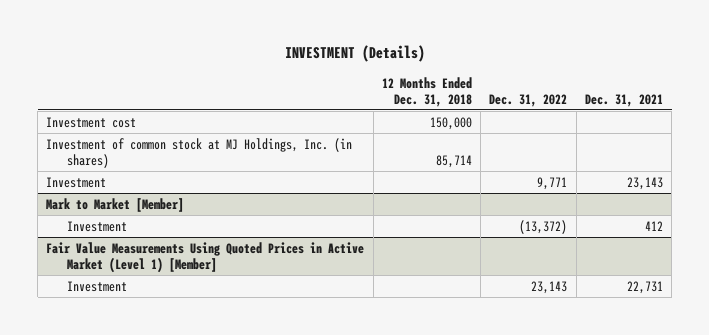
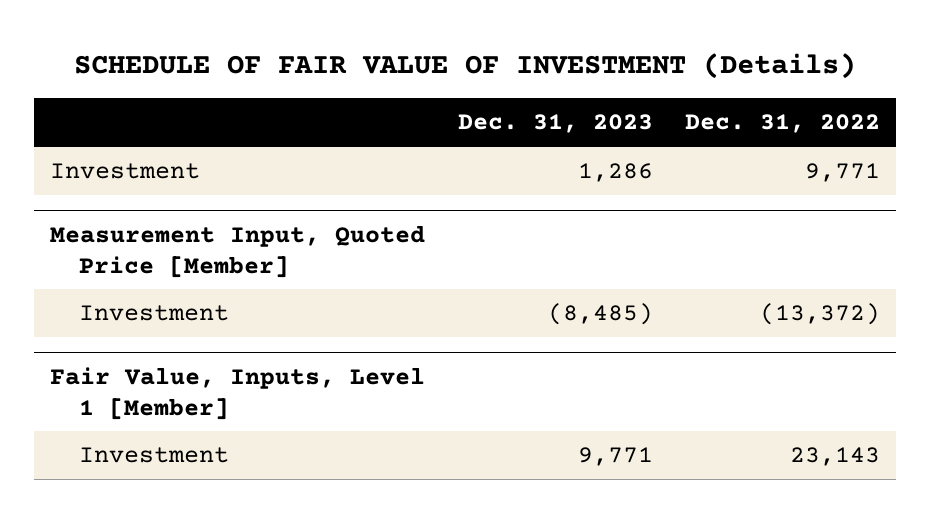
[284,45,425,63] INVESTMENT (Details) -> [74,53,857,80] SCHEDULE OF FAIR VALUE OF INVESTMENT (Details)
[381,76,472,107] 12 Months Ended Dec. 31, 2018 -> none
[584,93,663,107] Dec. 31, 2021 -> none
none -> [457,114,653,134] Dec. 31, 2023
[46,116,137,128] Investment cost -> none
[46,137,353,168] Investment of common stock at MJ Holdings, Inc. (in shares) -> none
[46,197,185,212] Mark to Market [Member] -> [50,224,426,278] Measurement Input, Quoted Price [Member]
[46,241,365,273] Fair Value Measurements Using Quoted Prices in Active Market (Level 1) [Member] -> [50,366,426,420] Fair Value, Inputs, Level 1 [Member]

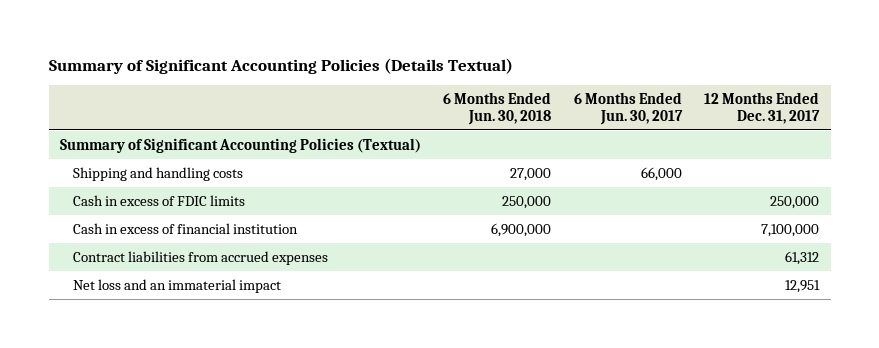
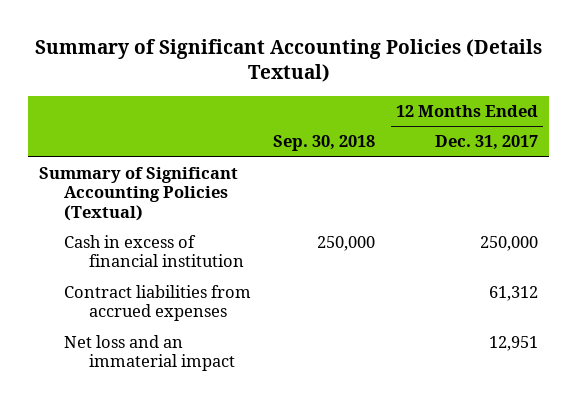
[443,91,552,125] 6 Months Ended Jun. 30, 2018 -> none
[573,91,683,125] 6 Months Ended Jun. 30, 2017 -> none
none -> [272,135,375,152] Sep. 30, 2018
[72,166,243,181] Shipping and handling costs -> none
[72,194,245,206] Cash in excess of FDIC limits -> none
[761,223,820,237] 7,100,000 -> [480,236,539,252] 250,000

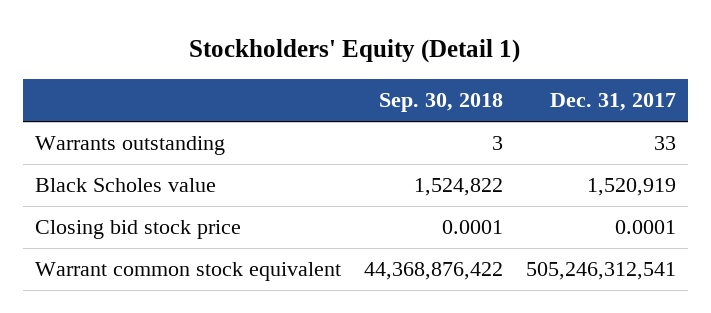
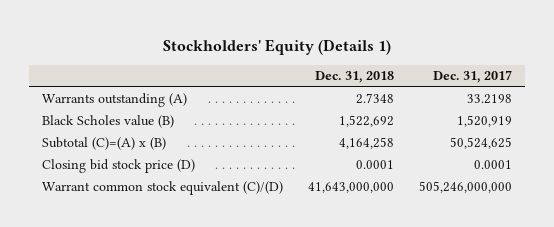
[189,38,521,63] Stockholders' Equity (Detail 1) -> [163,38,392,55] Stockholders' Equity (Details 1)
[378,93,503,113] Sep. 30, 2018 -> none
none -> [315,71,395,84] Dec. 31, 2018
[34,136,225,156] Warrants outstanding -> [41,93,187,108] Warrants outstanding (A)
[654,136,677,151] 33 -> [467,94,513,105] 33.2198
[34,178,216,193] Black Scholes value -> [41,115,174,129] Black Scholes value (B)
none -> [41,137,166,151] Subtotal (C)=(A) x (B)
[34,220,241,240] Closing bid stock price -> [41,159,195,174] Closing bid stock price (D)
[34,262,341,282] Warrant common stock equivalent -> [41,181,283,196] Warrant common stock equivalent (C)/(D)
[526,262,677,281] 505,246,312,541 -> [419,181,513,194] 505,246,000,000

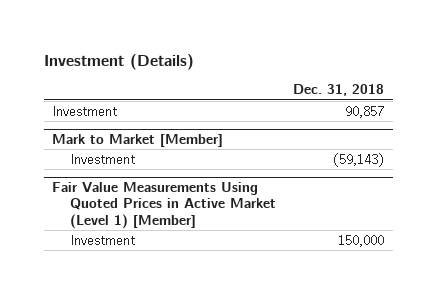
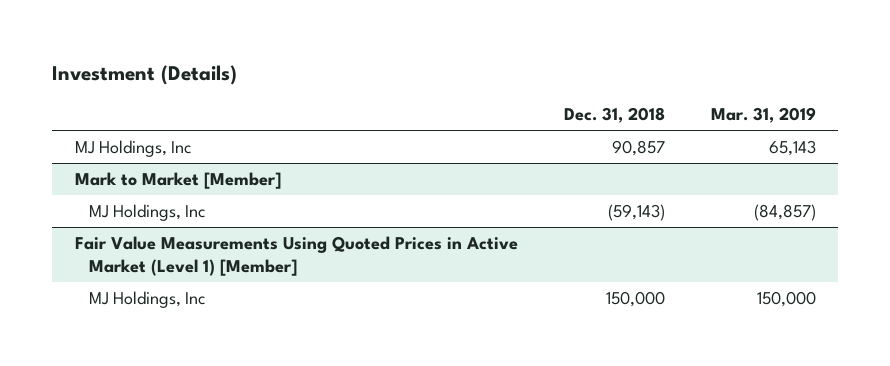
none -> [710,107,816,124] Mar. 31, 2019
[52,105,118,116] Investment -> [74,140,191,158] MJ Holdings, Inc
[69,153,135,164] Investment -> [88,204,205,222] MJ Holdings, Inc
[69,234,135,245] Investment -> [88,291,205,309] MJ Holdings, Inc

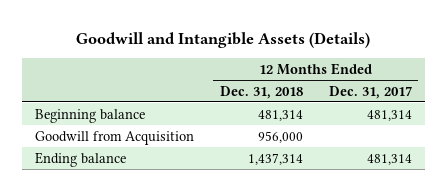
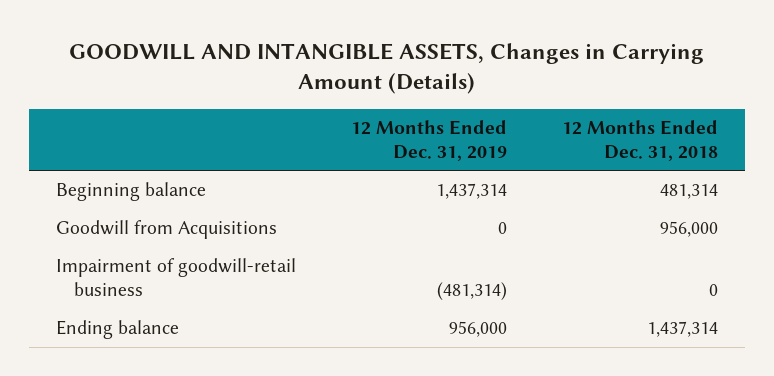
[76,31,371,48] Goodwill and Intangible Assets (Details) -> [69,43,705,95] GOODWILL AND INTANGIBLE ASSETS, Changes in Carrying Amount (Details)
[328,85,412,99] Dec. 31, 2017 -> none
none -> [351,120,508,161] 12 Months Ended Dec. 31, 2019
[34,130,194,145] Goodwill from Acquisition -> [56,220,278,240] Goodwill from Acquisitions
none -> [56,258,297,296] Impairment of goodwill-retail business

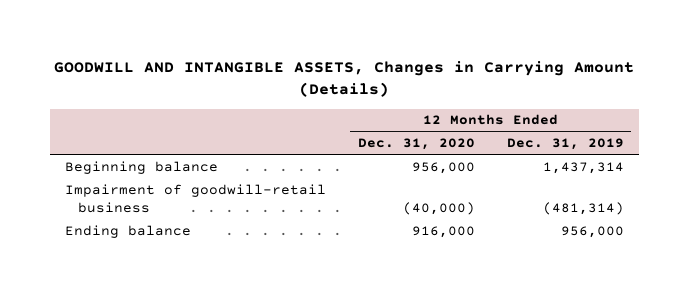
[561,120,718,161] 12 Months Ended Dec. 31, 2018 -> none
none -> [357,138,475,151] Dec. 31, 2020
[56,220,278,240] Goodwill from Acquisitions -> none

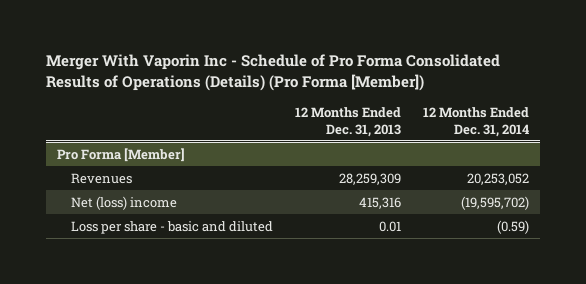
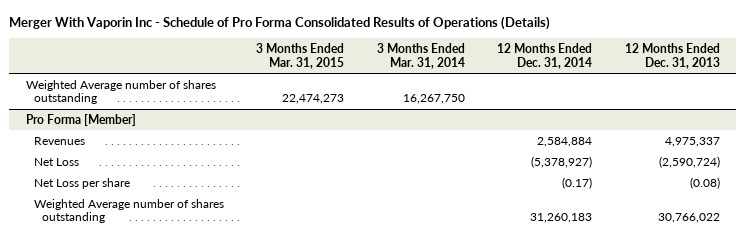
[45,54,500,91] Merger With Vaporin Inc - Schedule of Pro Forma Consolidated Results of Operations (Details) (Pro Forma [Member]) -> [9,16,551,31] Merger With Vaporin Inc - Schedule of Pro Forma Consolidated Results of Operations (Details)
none -> [256,43,345,69] 3 Months Ended Mar. 31, 2015
none -> [376,43,465,69] 3 Months Ended Mar. 31, 2014
none -> [25,79,216,105] Weighted Average number of shares outstanding
[338,172,401,185] 28,259,309 -> [664,136,720,147] 4,975,337
[466,172,529,185] 20,253,052 -> [537,136,593,147] 2,584,884
[70,195,177,210] Net (loss) income -> [33,157,79,166] Net Loss
[358,196,401,209] 415,316 -> [658,155,720,168] (2,590,724)
[460,195,529,210] (19,595,702) -> [531,155,593,168] (5,378,927)
[70,220,273,234] Loss per share - basic and diluted -> [33,177,130,189] Net Loss per share
[378,220,401,232] 0.01 -> [689,176,720,189] (0.08)
[496,219,529,234] (0.59) -> [562,176,593,189] (0.17)
none -> [33,198,224,224] Weighted Average number of shares outstanding

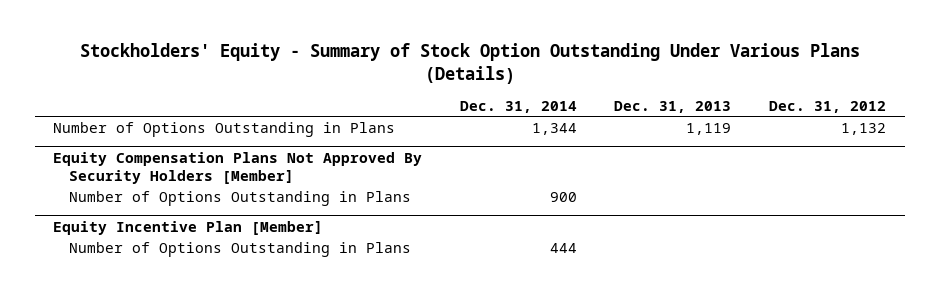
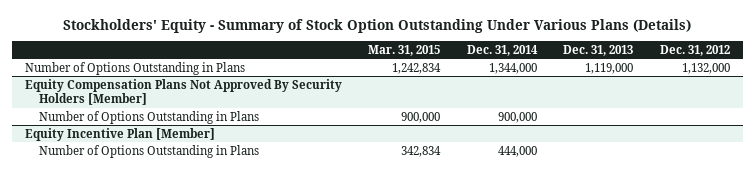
none -> [368,44,441,56] Mar. 31, 2015
[531,122,577,135] 1,344 -> [488,62,537,74] 1,344,000
[686,122,732,135] 1,119 -> [585,62,634,74] 1,119,000
[840,122,886,135] 1,132 -> [681,62,730,74] 1,132,000
[549,191,577,202] 900 -> [497,111,537,123] 900,000
[549,242,577,253] 444 -> [497,145,537,157] 444,000

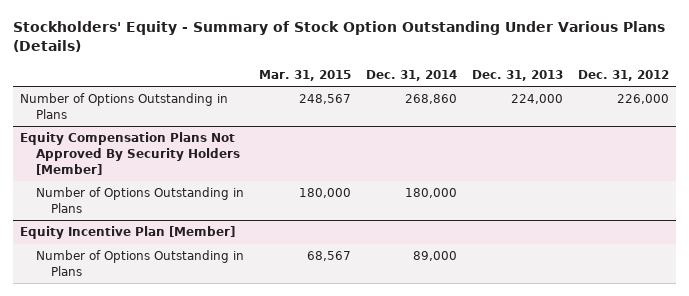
[392,62,442,74] 1,242,834 -> [298,94,351,105] 248,567
[488,62,537,74] 1,344,000 -> [404,94,457,105] 268,860
[585,62,634,74] 1,119,000 -> [510,94,563,105] 224,000
[681,62,730,74] 1,132,000 -> [616,94,669,105] 226,000
[401,111,441,123] 900,000 -> [298,188,351,199] 180,000
[497,111,537,123] 900,000 -> [404,188,457,199] 180,000
[401,145,442,157] 342,834 -> [306,251,351,262] 68,567
[497,145,537,157] 444,000 -> [412,251,457,262] 89,000

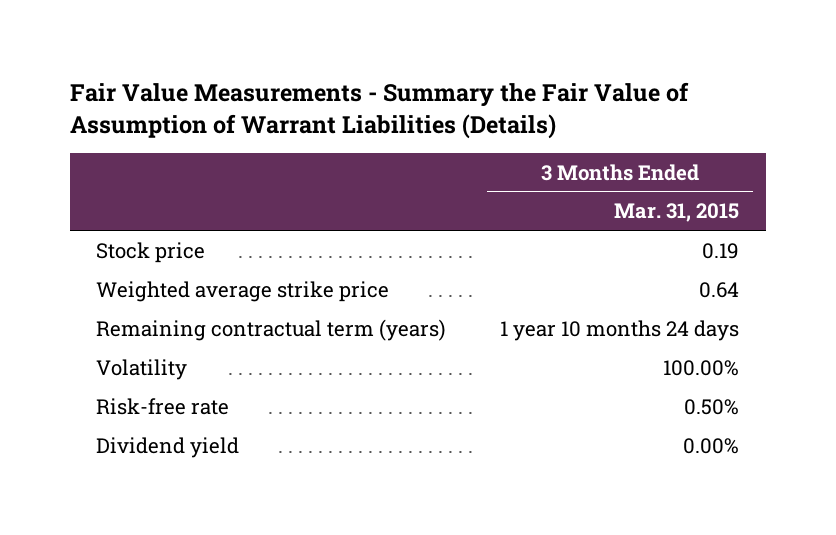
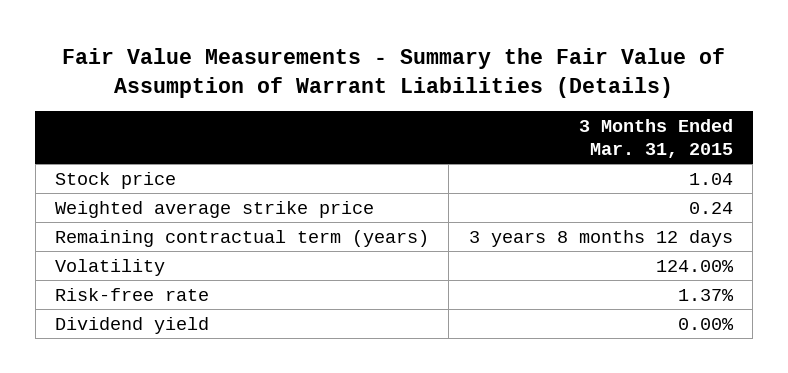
[702,242,740,259] 0.19 -> [688,172,733,185] 1.04
[699,281,740,298] 0.64 -> [688,201,733,214] 0.24
[500,319,740,341] 1 year 10 months 24 days -> [468,229,733,247] 3 years 8 months 12 days
[663,359,740,376] 100.00% -> [655,259,734,272] 124.00%
[684,398,740,415] 0.50% -> [677,288,734,301] 1.37%

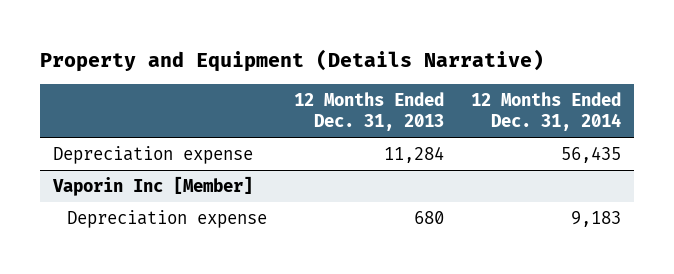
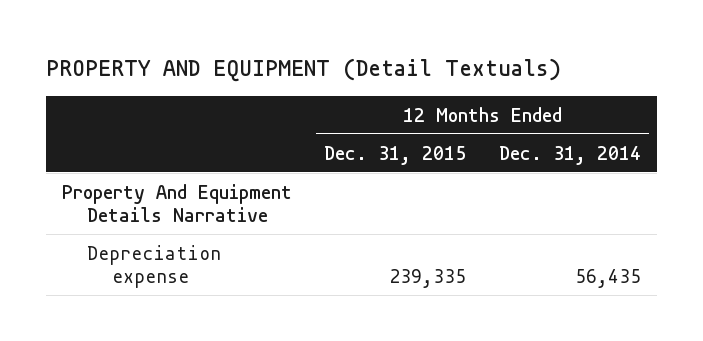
[39,48,544,72] Property and Equipment (Details Narrative) -> [45,58,561,83] PROPERTY AND EQUIPMENT (Detail Textuals)
[293,91,444,132] 12 Months Ended Dec. 31, 2013 -> none
none -> [324,145,467,165] Dec. 31, 2015
none -> [62,183,293,222] Property And Equipment Details Narrative
[52,176,254,197] Vaporin Inc [Member] -> none
[67,210,268,229] Depreciation expense -> none

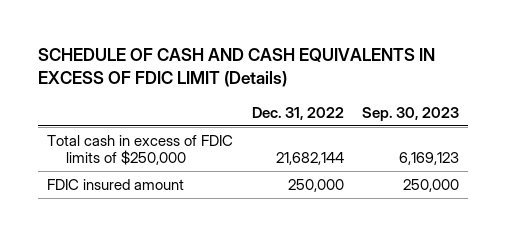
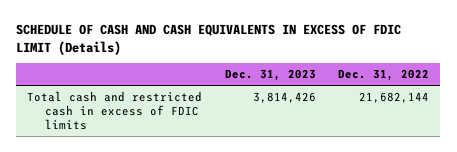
[362,106,460,121] Sep. 30, 2023 -> none
none -> [224,69,316,82] Dec. 31, 2023
[47,178,185,190] FDIC insured amount -> none
[47,134,234,165] Total cash in excess of FDIC limits of $250,000 -> [27,90,203,130] Total cash and restricted cash in excess of FDIC limits

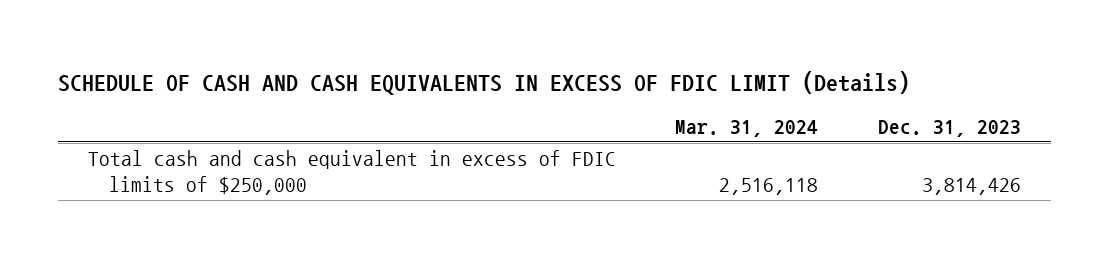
[338,69,430,82] Dec. 31, 2022 -> none
none -> [675,119,819,137] Mar. 31, 2024
[27,90,203,130] Total cash and restricted cash in excess of FDIC limits -> [87,150,616,195] Total cash and cash equivalent in excess of FDIC limits of $250,000

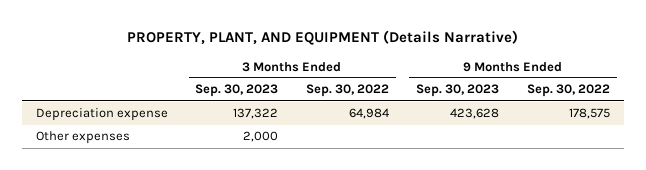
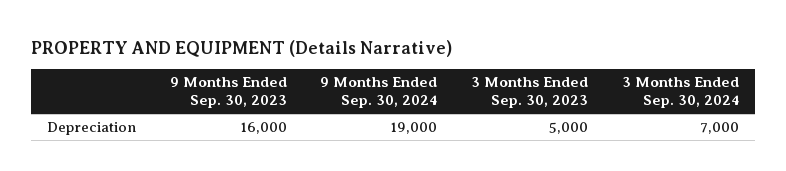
[126,30,518,46] PROPERTY, PLANT, AND EQUIPMENT (Details Narrative) -> [30,39,452,57] PROPERTY AND EQUIPMENT (Details Narrative)
[305,84,389,98] Sep. 30, 2022 -> none
[526,84,610,98] Sep. 30, 2022 -> none
none -> [320,77,438,109] 9 Months Ended Sep. 30, 2024
none -> [621,77,739,109] 3 Months Ended Sep. 30, 2024
[36,131,131,145] Other expenses -> none
[36,108,169,122] Depreciation expense -> [47,122,137,136] Depreciation
[233,108,279,120] 137,322 -> [549,122,589,135] 5,000
[450,108,500,120] 423,628 -> [239,122,287,135] 16,000

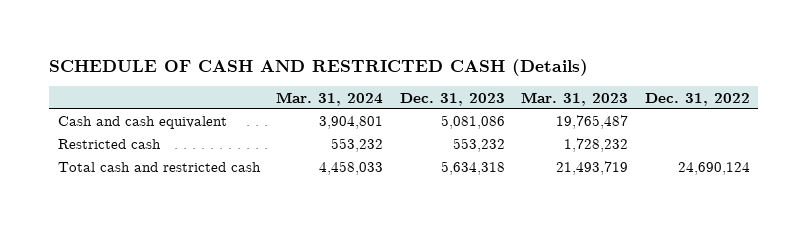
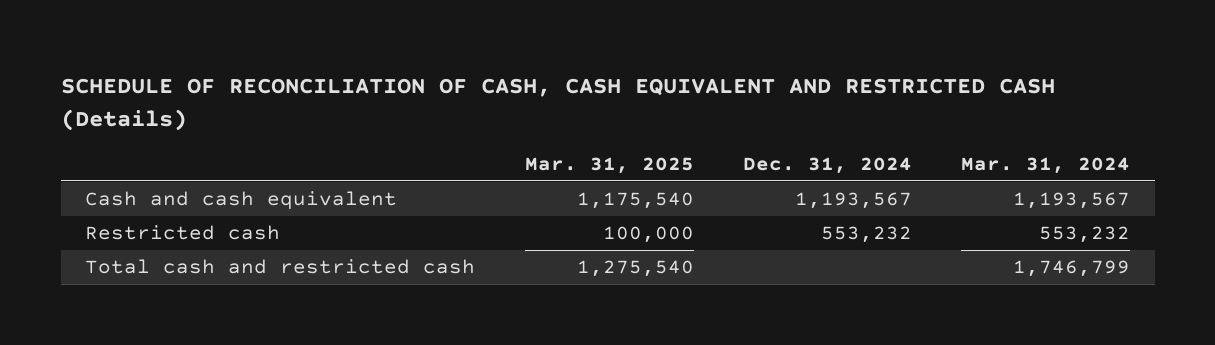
[49,58,589,76] SCHEDULE OF CASH AND RESTRICTED CASH (Details) -> [60,78,1055,131] SCHEDULE OF RECONCILIATION OF CASH, CASH EQUIVALENT AND RESTRICTED CASH (Details)
[399,92,505,106] Dec. 31, 2023 -> none
[521,91,629,106] Mar. 31, 2023 -> none
[644,92,750,106] Dec. 31, 2022 -> none
none -> [524,156,694,174] Mar. 31, 2025
none -> [742,156,912,174] Dec. 31, 2024
[319,116,384,130] 3,904,801 -> [1013,192,1131,210] 1,193,567
[319,161,384,176] 4,458,033 -> [1013,260,1131,278] 1,746,799

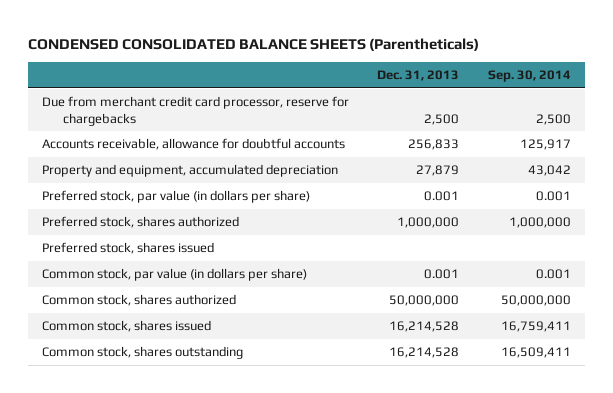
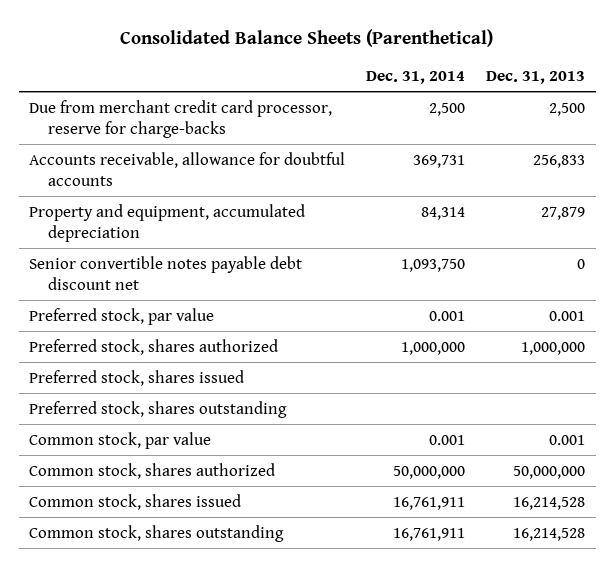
[28,37,480,51] CONDENSED CONSOLIDATED BALANCE SHEETS (Parentheticals) -> [120,28,494,47] Consolidated Balance Sheets (Parenthetical)
[487,70,571,83] Sep. 30, 2014 -> none
none -> [366,70,466,84] Dec. 31, 2014
[42,96,350,126] Due from merchant credit card processor, reserve for chargebacks -> [29,99,333,138] Due from merchant credit card processor, reserve for charge-backs
none -> [29,255,303,290] Senior convertible notes payable debt discount net
[42,190,311,204] Preferred stock, par value (in dollars per share) -> [29,307,215,325] Preferred stock, par value
none -> [29,400,288,418] Preferred stock, shares outstanding
[42,268,308,282] Common stock, par value (in dollars per share) -> [29,431,212,449] Common stock, par value

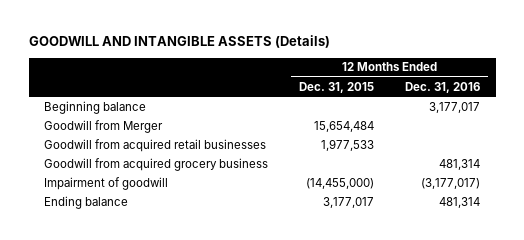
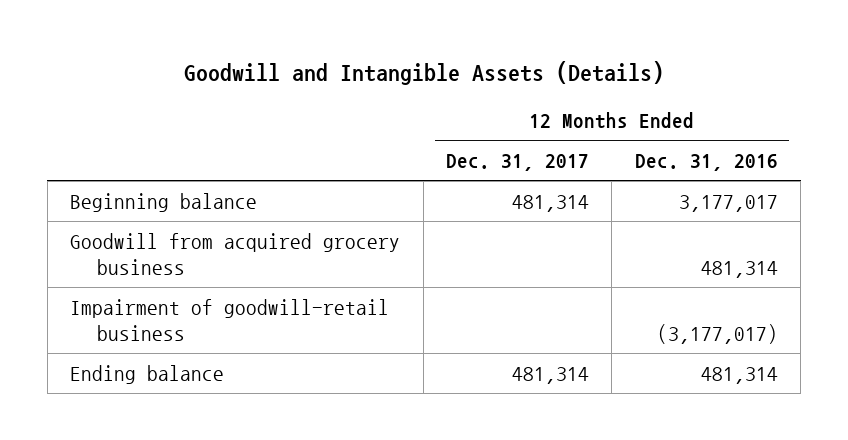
[28,35,330,49] GOODWILL AND INTANGIBLE ASSETS (Details) -> [184,60,665,85] Goodwill and Intangible Assets (Details)
[299,81,375,93] Dec. 31, 2015 -> none
none -> [446,154,590,172] Dec. 31, 2017
[44,119,164,133] Goodwill from Merger -> none
[44,138,267,152] Goodwill from acquired retail businesses -> none
[44,176,169,190] Impairment of goodwill -> [70,298,390,342] Impairment of goodwill-retail business

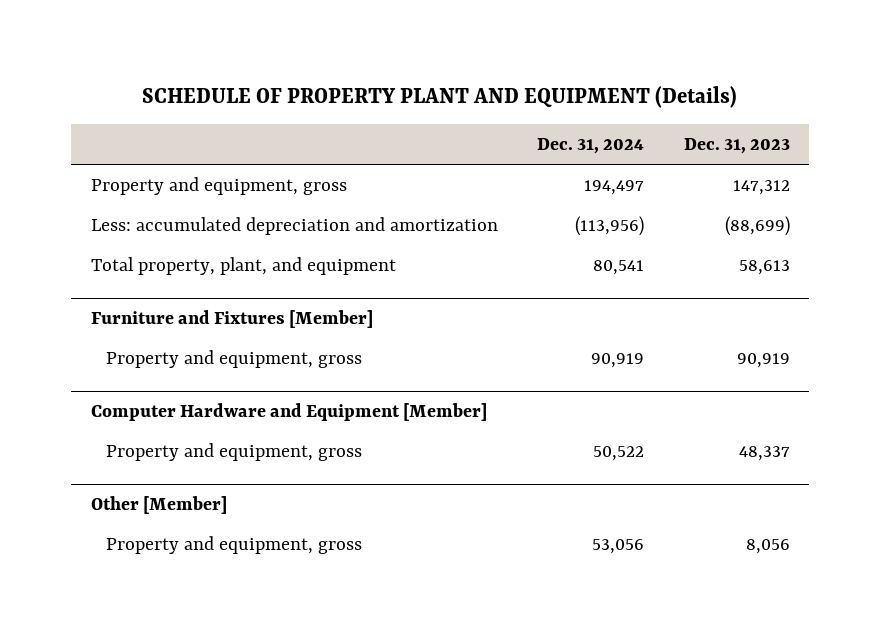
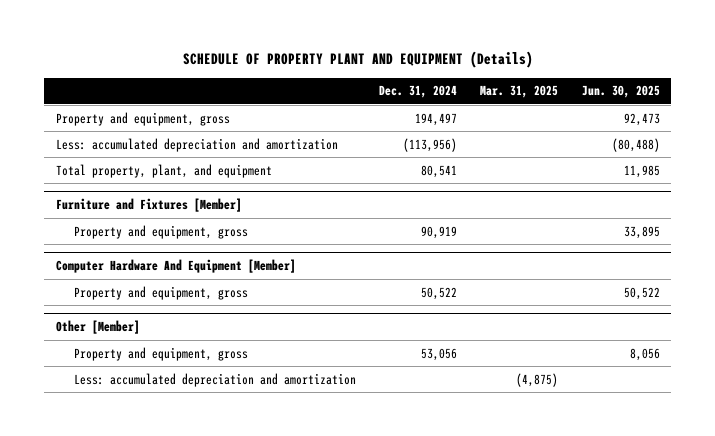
[683,138,790,155] Dec. 31, 2023 -> none
none -> [480,85,559,99] Mar. 31, 2025
none -> [581,85,660,99] Jun. 30, 2025
[90,403,487,422] Computer Hardware and Equipment [Member] -> [55,259,296,274] Computer Hardware And Equipment [Member]
none -> [73,372,356,387] Less: accumulated depreciation and amortization

